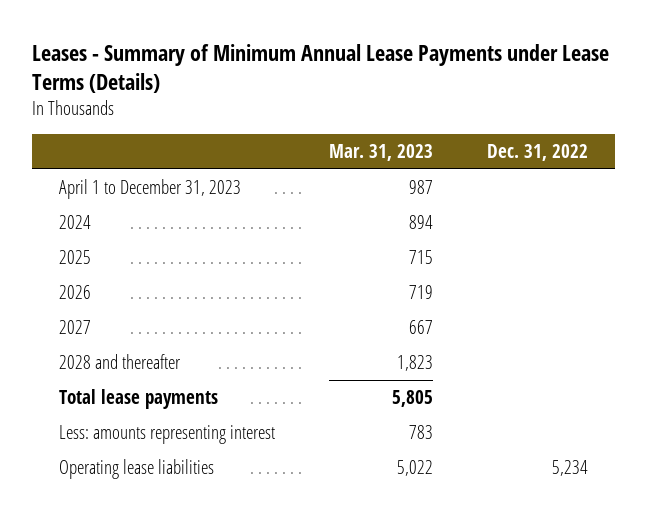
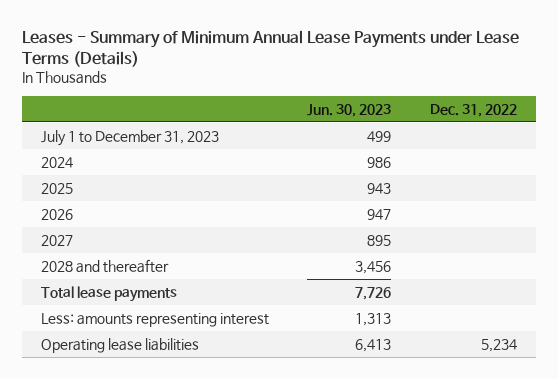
[329,143,434,161] Mar. 31, 2023 -> none
none -> [307,103,392,117] Jun. 30, 2023
[58,179,241,200] April 1 to December 31, 2023 -> [41,129,220,146] July 1 to December 31, 2023

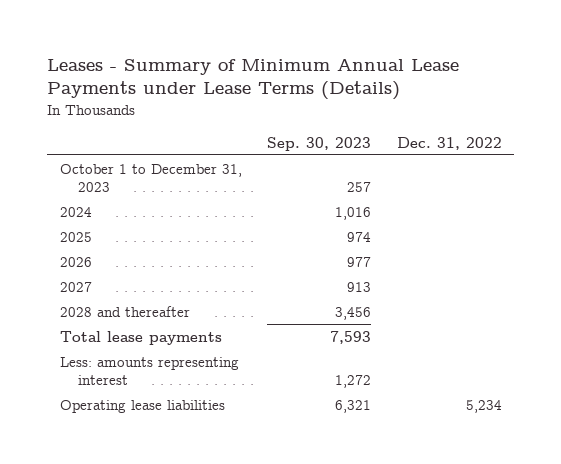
[307,103,392,117] Jun. 30, 2023 -> none
none -> [267,136,372,151] Sep. 30, 2023
[41,129,220,146] July 1 to December 31, 2023 -> [59,163,242,193] October 1 to December 31, 2023

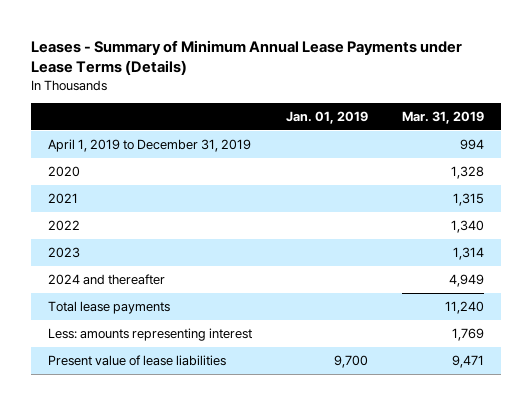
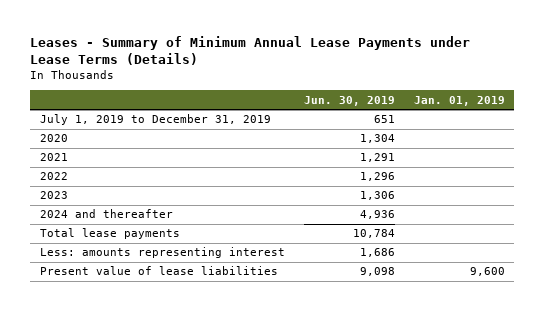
[401,111,484,125] Mar. 31, 2019 -> none
none -> [303,95,395,106] Jun. 30, 2019
[48,139,252,153] April 1, 2019 to December 31, 2019 -> [39,114,271,126] July 1, 2019 to December 31, 2019
[333,355,368,369] 9,700 -> [469,267,505,277] 9,600

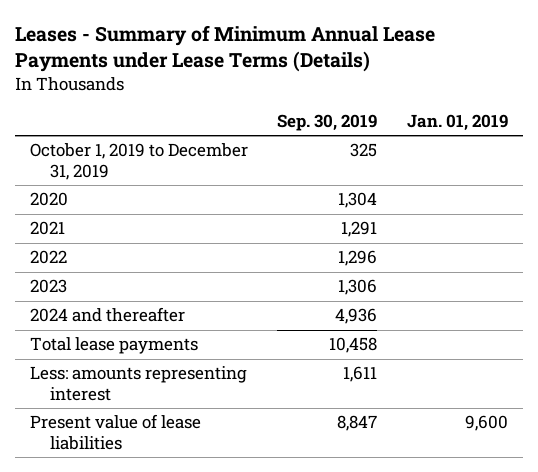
[303,95,395,106] Jun. 30, 2019 -> none
none -> [277,114,378,132] Sep. 30, 2019
[39,114,271,126] July 1, 2019 to December 31, 2019 -> [29,143,248,180] October 1, 2019 to December 31, 2019

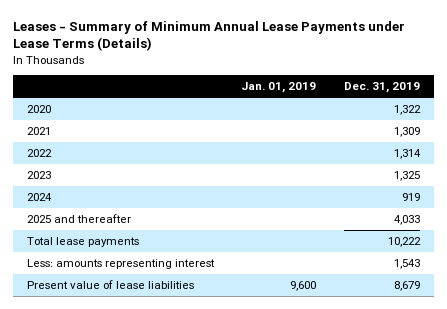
[277,114,378,132] Sep. 30, 2019 -> none
none -> [344,82,421,94] Dec. 31, 2019
[29,143,248,180] October 1, 2019 to December 31, 2019 -> none
none -> [26,193,52,202] 2024
[29,307,185,323] 2024 and thereafter -> [26,214,131,224] 2025 and thereafter

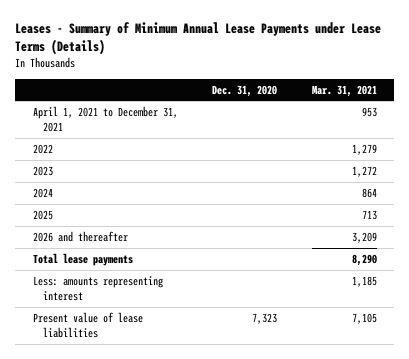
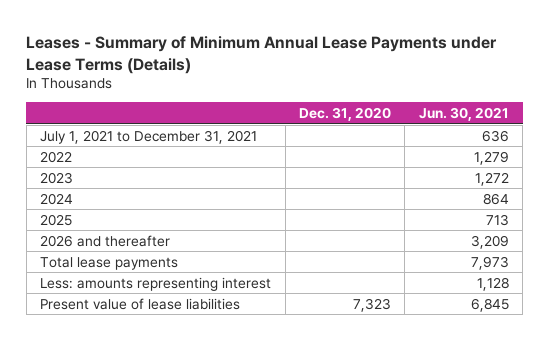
[311,84,377,97] Mar. 31, 2021 -> none
none -> [418,107,509,122] Jun. 30, 2021
[32,106,178,132] April 1, 2021 to December 31, 2021 -> [40,129,258,144] July 1, 2021 to December 31, 2021

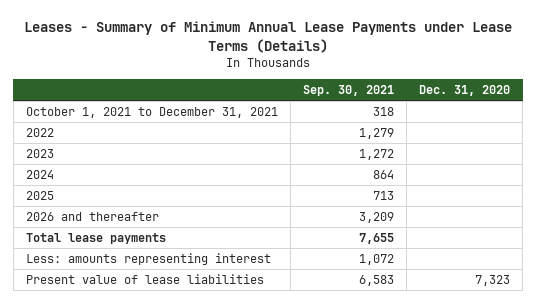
[418,107,509,122] Jun. 30, 2021 -> none
none -> [302,84,394,96] Sep. 30, 2021
[40,129,258,144] July 1, 2021 to December 31, 2021 -> [25,107,278,119] October 1, 2021 to December 31, 2021

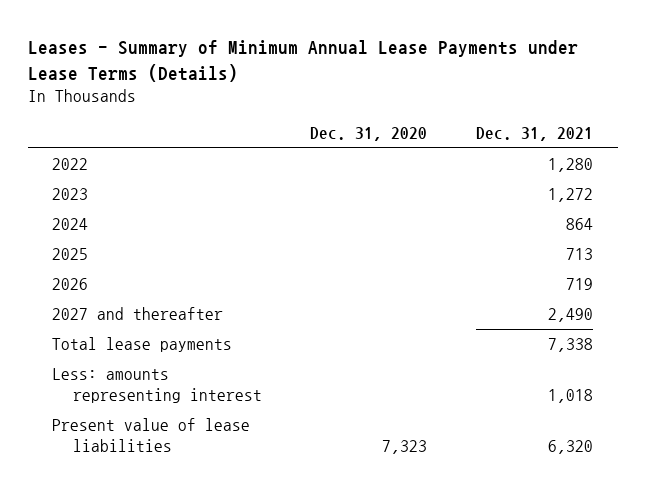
[302,84,394,96] Sep. 30, 2021 -> none
none -> [476,126,594,141] Dec. 31, 2021
[25,107,278,119] October 1, 2021 to December 31, 2021 -> none
none -> [52,278,89,291] 2026
[25,212,159,222] 2026 and thereafter -> [52,307,224,321] 2027 and thereafter

